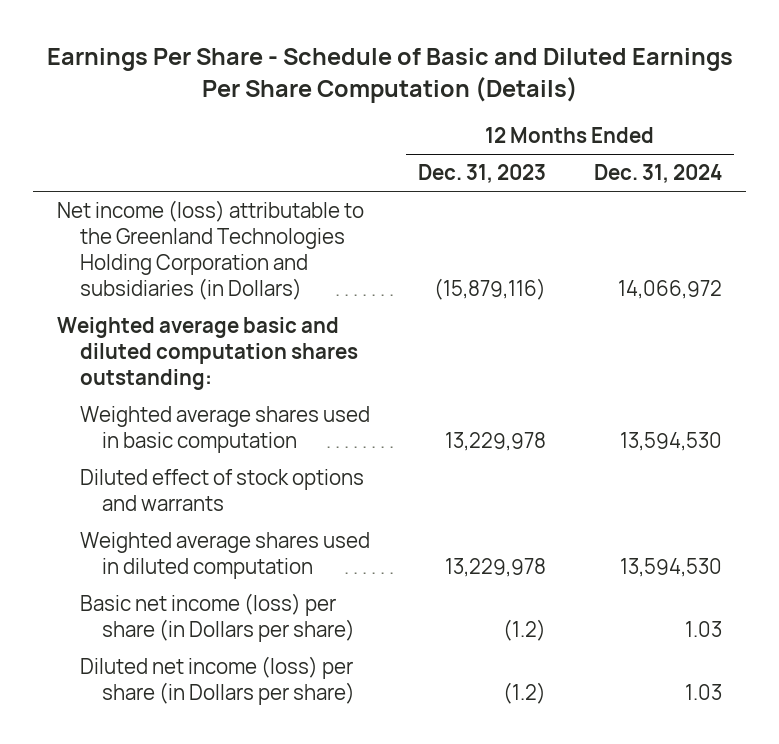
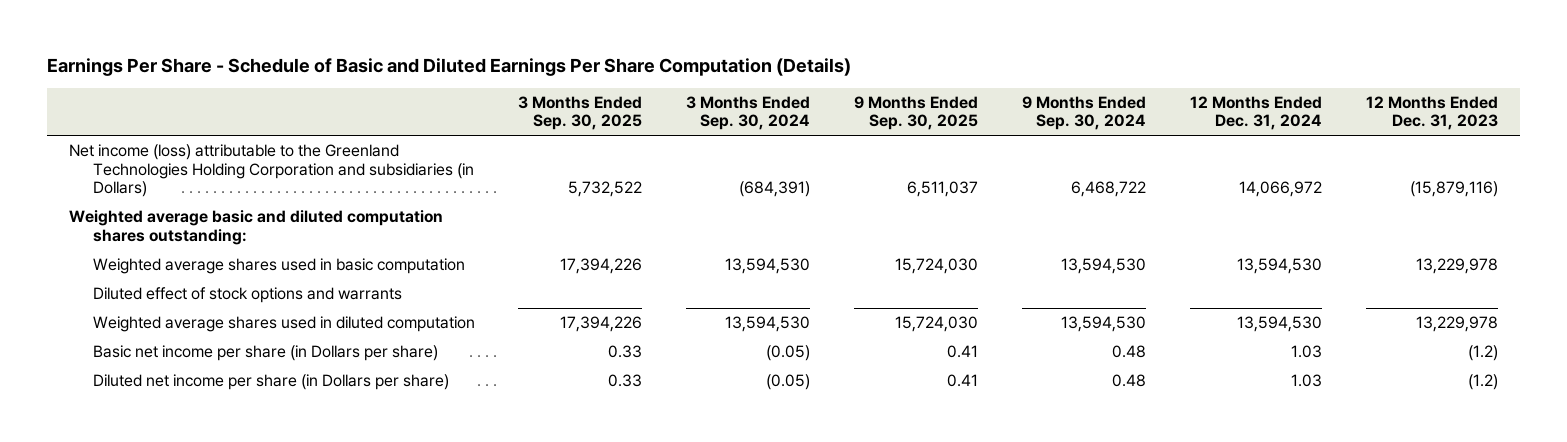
none -> [518,95,643,131] 3 Months Ended Sep. 30, 2025
none -> [686,95,811,131] 3 Months Ended Sep. 30, 2024
none -> [854,95,979,131] 9 Months Ended Sep. 30, 2025
none -> [1022,95,1147,131] 9 Months Ended Sep. 30, 2024
[79,592,356,642] Basic net income (loss) per share (in Dollars per share) -> [92,345,438,362] Basic net income per share (in Dollars per share)
[79,655,356,705] Diluted net income (loss) per share (in Dollars per share) -> [92,374,449,391] Diluted net income per share (in Dollars per share)

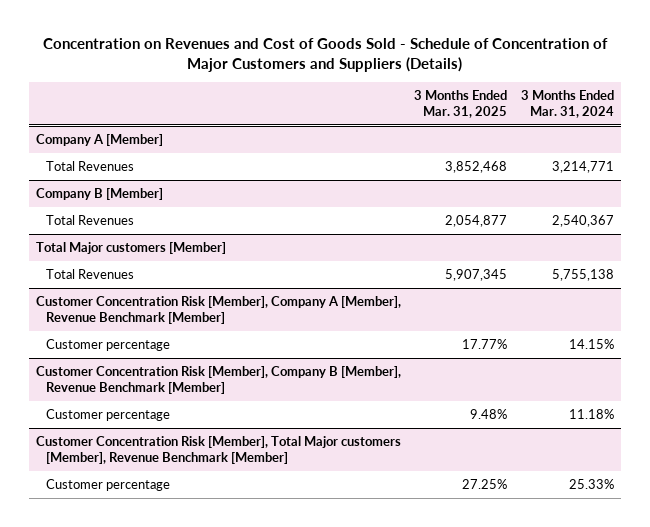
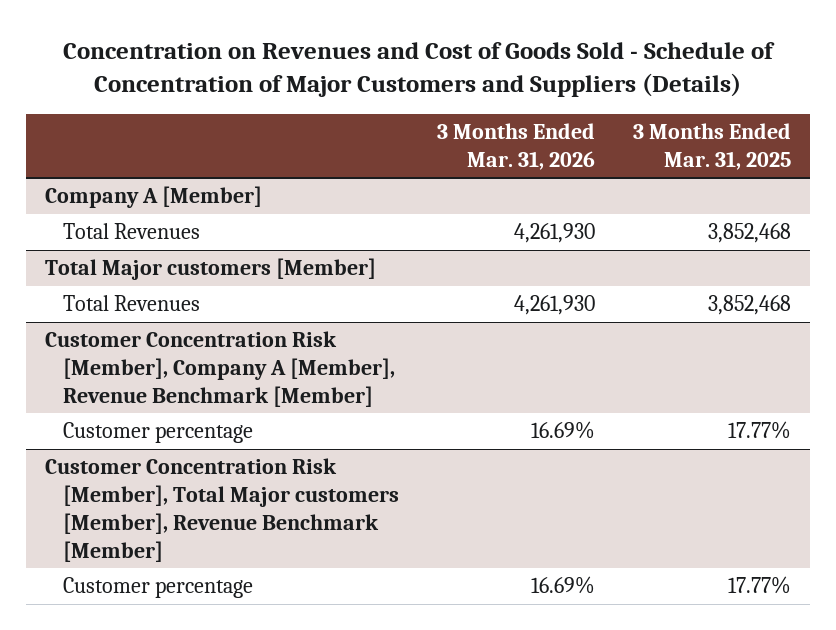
[520,89,614,119] 3 Months Ended Mar. 31, 2024 -> none
none -> [436,122,595,170] 3 Months Ended Mar. 31, 2026
[35,187,163,200] Company B [Member] -> none
[46,214,135,225] Total Revenues -> none
[445,268,508,281] 5,907,345 -> [707,295,791,316] 3,852,468
[35,365,401,395] Customer Concentration Risk [Member], Company B [Member], Revenue Benchmark [Member] -> none
[46,408,171,421] Customer percentage -> none
[462,478,508,489] 27.25% -> [727,576,791,595] 17.77%

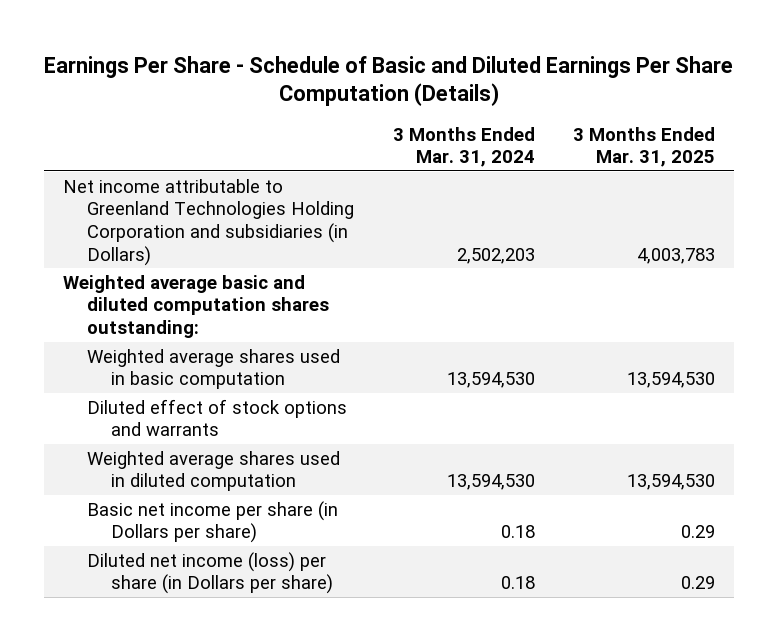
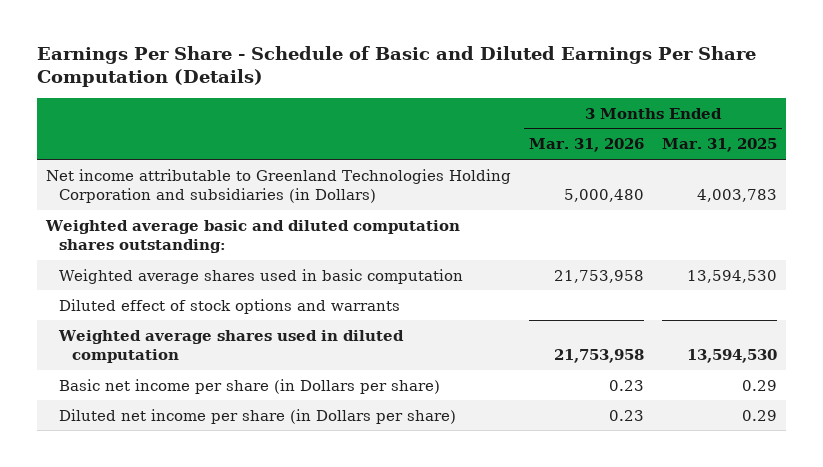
[392,126,535,168] 3 Months Ended Mar. 31, 2024 -> none
none -> [528,138,644,153] Mar. 31, 2026
[86,551,333,595] Diluted net income (loss) per share (in Dollars per share) -> [58,408,456,424] Diluted net income per share (in Dollars per share)

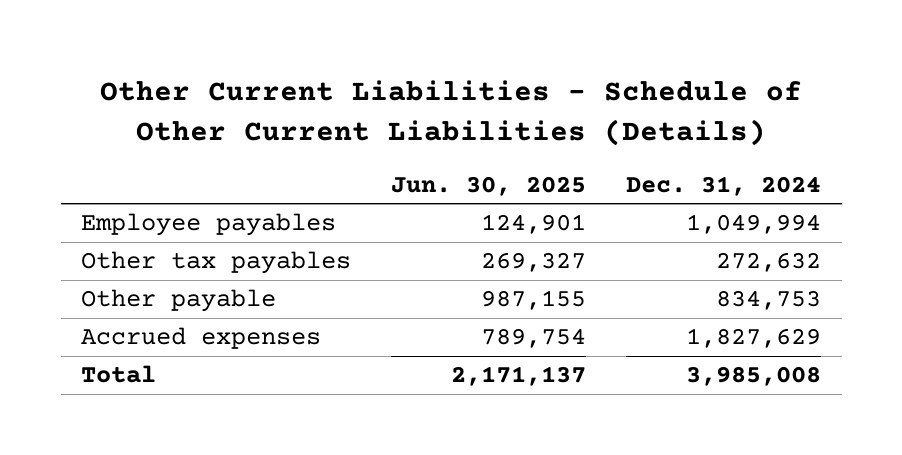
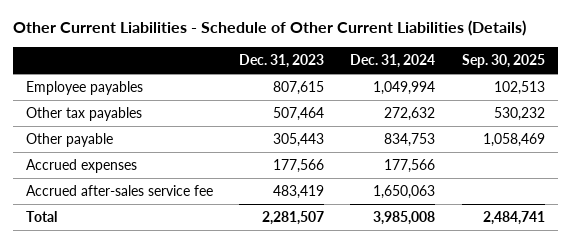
[391,175,587,196] Jun. 30, 2025 -> none
none -> [239,53,325,68] Dec. 31, 2023
none -> [461,53,545,68] Sep. 30, 2025
[686,328,822,349] 1,827,629 -> [384,159,436,174] 177,566
none -> [25,185,213,197] Accrued after-sales service fee

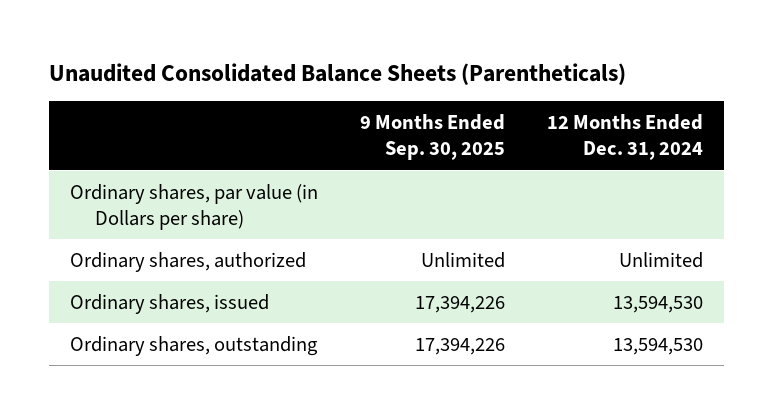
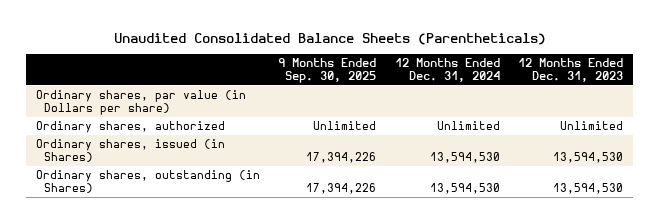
none -> [518,58,624,82] 12 Months Ended Dec. 31, 2023
[70,293,270,314] Ordinary shares, issued -> [35,139,225,162] Ordinary shares, issued (in Shares)
[70,335,319,356] Ordinary shares, outstanding -> [35,170,260,193] Ordinary shares, outstanding (in Shares)

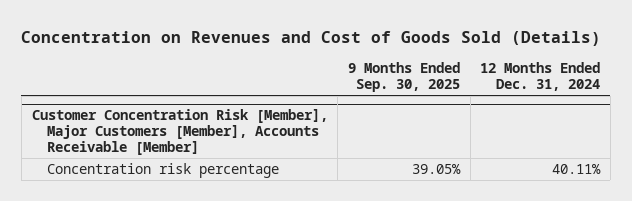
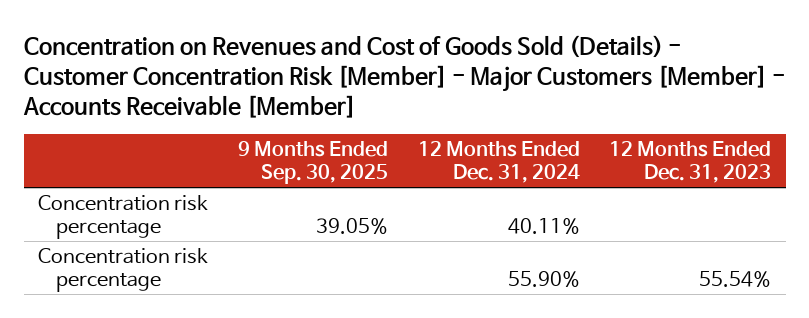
[21,30,602,46] Concentration on Revenues and Cost of Goods Sold (Details) -> [22,34,785,119] Concentration on Revenues and Cost of Goods Sold (Details) - Customer Concentration Risk [Member] - Major Customers [Member] - Accounts Receivable [Member]
none -> [609,141,772,184] 12 Months Ended Dec. 31, 2023
[31,109,328,156] Customer Concentration Risk [Member], Major Customers [Member], Accounts Receivable [Member] -> none
none -> [38,248,209,293] Concentration risk percentage

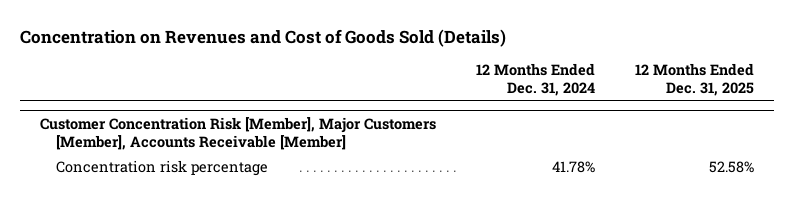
[22,34,785,119] Concentration on Revenues and Cost of Goods Sold (Details) - Customer Concentration Risk [Member] - Major Customers [Member] - Accounts Receivable [Member] -> [19,28,506,47] Concentration on Revenues and Cost of Goods Sold (Details)
[237,141,388,185] 9 Months Ended Sep. 30, 2025 -> none
[609,141,772,184] 12 Months Ended Dec. 31, 2023 -> none
none -> [634,63,754,97] 12 Months Ended Dec. 31, 2025
[38,248,209,293] Concentration risk percentage -> none
none -> [39,116,436,150] Customer Concentration Risk [Member], Major Customers [Member], Accounts Receivable [Member]
[507,218,580,235] 40.11% -> [551,160,595,173] 41.78%

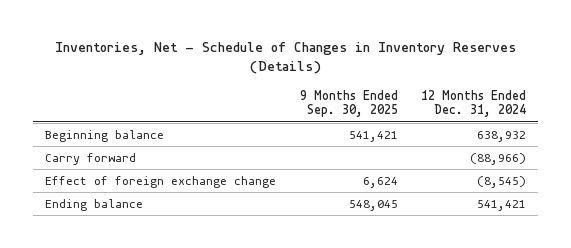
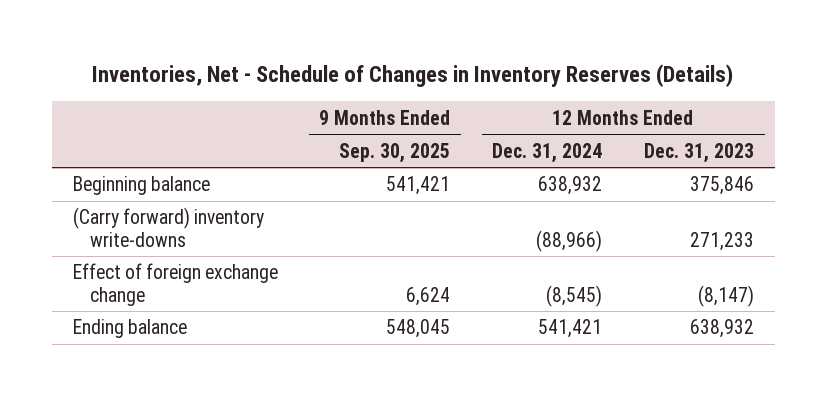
none -> [644,142,755,163] Dec. 31, 2023
[45,152,137,165] Carry forward -> [72,207,264,247] (Carry forward) inventory write-downs

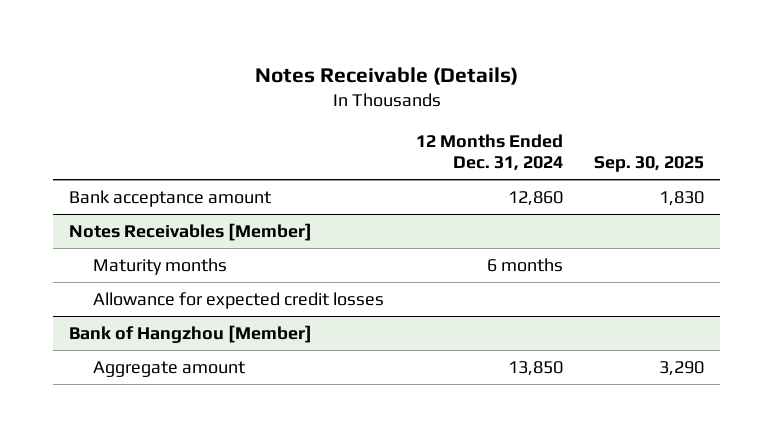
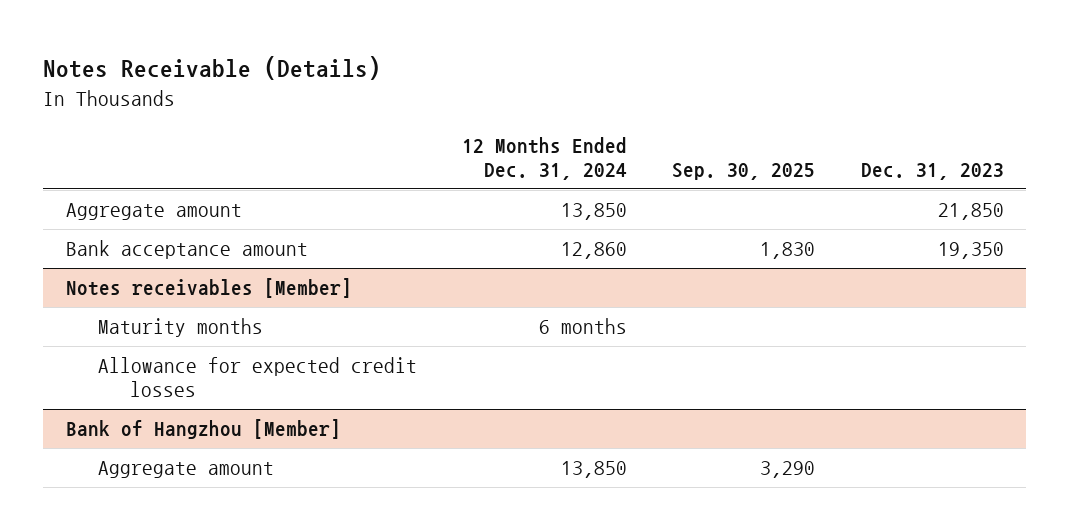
none -> [860,163,1004,181] Dec. 31, 2023
none -> [66,203,243,221] Aggregate amount
[69,222,313,241] Notes Receivables [Member] -> [66,278,353,299] Notes receivables [Member]

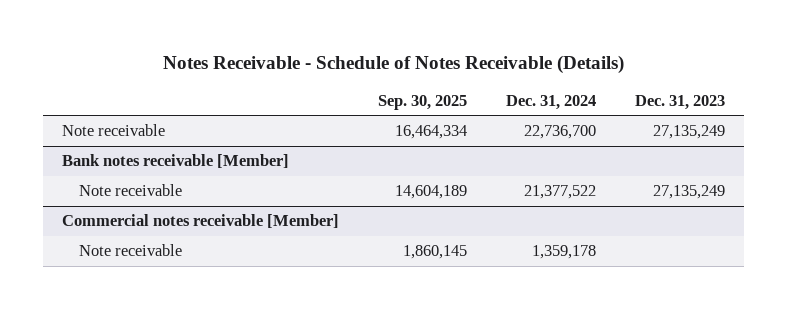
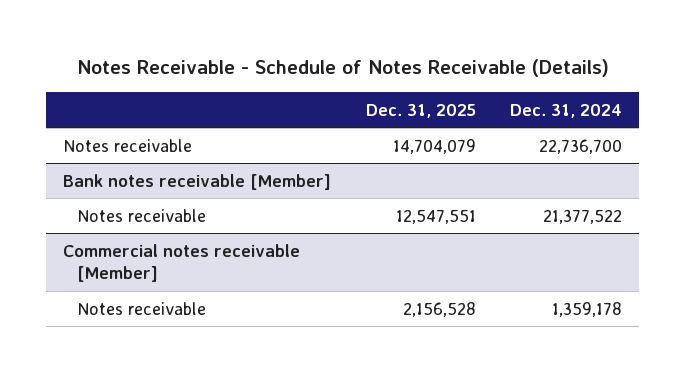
[378,94,468,110] Sep. 30, 2025 -> none
[634,94,725,110] Dec. 31, 2023 -> none
none -> [365,103,476,118] Dec. 31, 2025
[62,124,166,137] Note receivable -> [63,138,193,152] Notes receivable
[78,184,182,197] Note receivable -> [76,208,206,222] Notes receivable
[78,244,182,257] Note receivable -> [76,301,206,315] Notes receivable

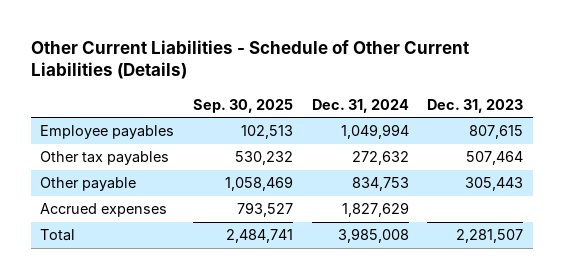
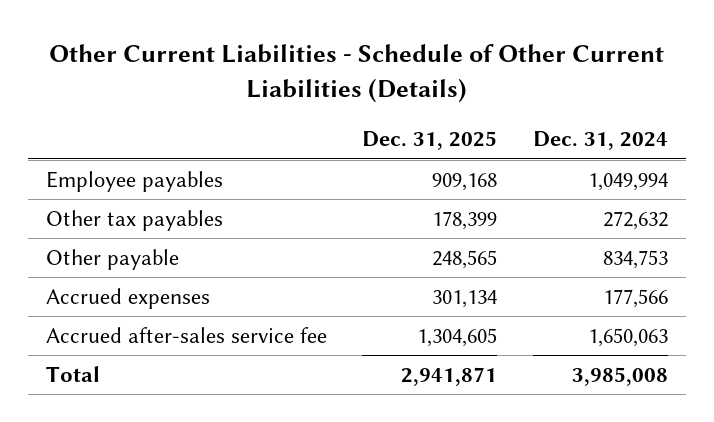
[193,98,294,113] Sep. 30, 2025 -> none
[427,98,524,113] Dec. 31, 2023 -> none
none -> [362,131,498,151] Dec. 31, 2025
[341,202,409,218] 1,827,629 -> [603,288,669,308] 177,566
none -> [45,326,327,343] Accrued after-sales service fee

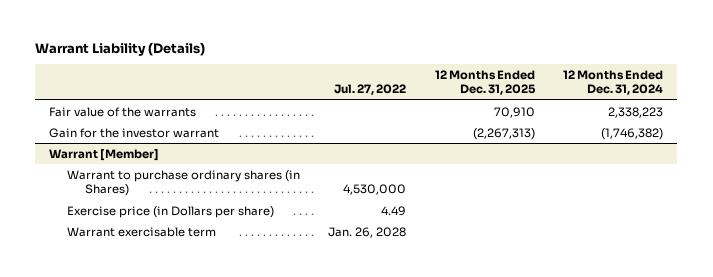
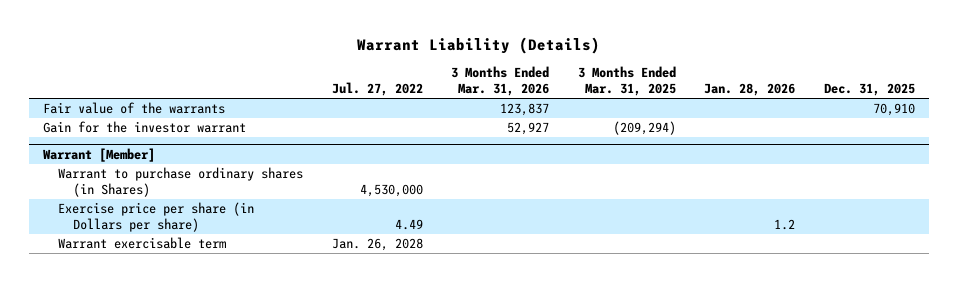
[434,69,536,96] 12 Months Ended Dec. 31, 2025 -> none
[563,69,664,96] 12 Months Ended Dec. 31, 2024 -> none
none -> [451,66,550,97] 3 Months Ended Mar. 31, 2026
none -> [577,66,676,97] 3 Months Ended Mar. 31, 2025
none -> [704,83,796,97] Jan. 28, 2026
none -> [823,83,915,97] Dec. 31, 2025
[66,205,274,218] Exercise price (in Dollars per share) -> [58,202,255,233] Exercise price per share (in Dollars per share)

